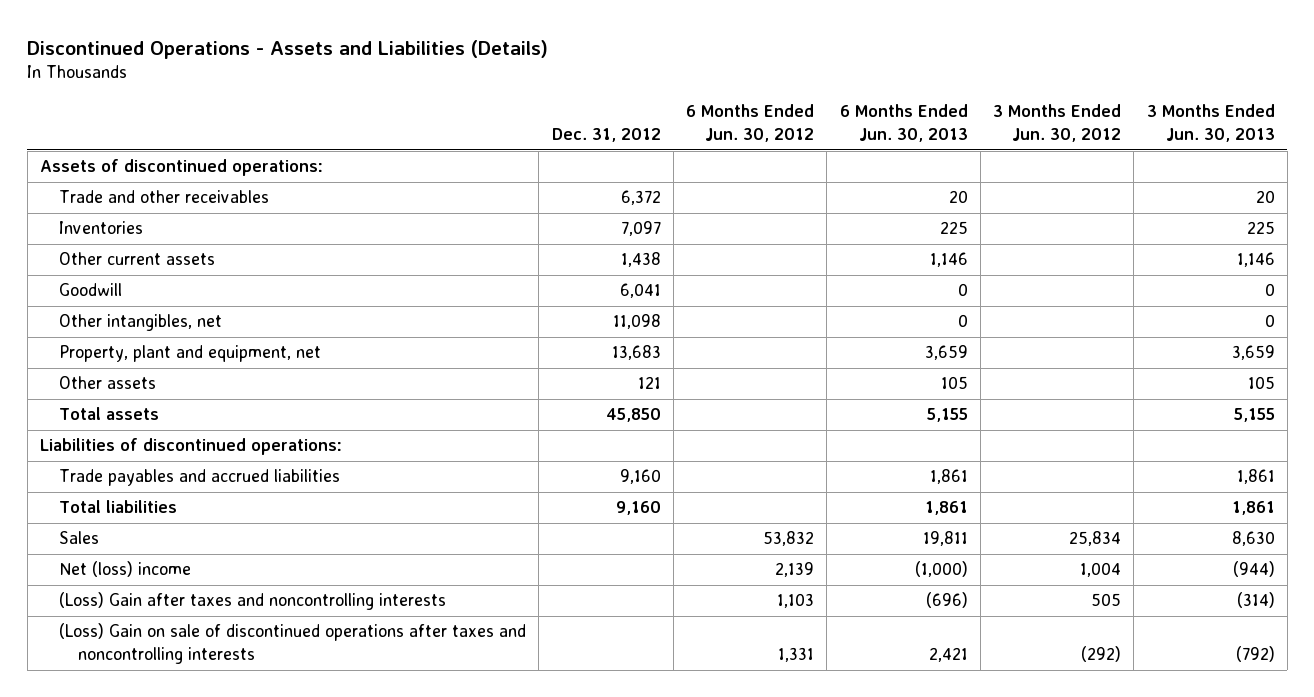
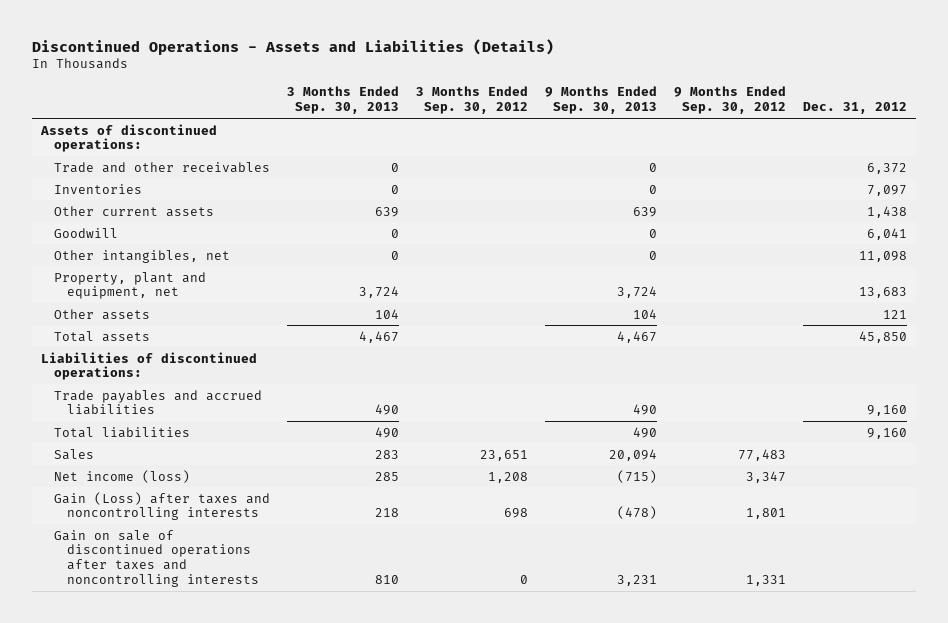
[686,104,815,143] 6 Months Ended Jun. 30, 2012 -> none
[839,104,968,143] 6 Months Ended Jun. 30, 2013 -> none
[993,104,1122,143] 3 Months Ended Jun. 30, 2012 -> none
[1146,104,1275,143] 3 Months Ended Jun. 30, 2013 -> none
none -> [287,86,400,115] 3 Months Ended Sep. 30, 2013
none -> [416,86,529,115] 3 Months Ended Sep. 30, 2012
none -> [545,86,658,115] 9 Months Ended Sep. 30, 2013
none -> [674,86,787,115] 9 Months Ended Sep. 30, 2012
[59,561,192,578] Net (loss) income -> [54,469,191,483] Net income (loss)
[59,592,447,611] (Loss) Gain after taxes and noncontrolling interests -> [54,491,271,521] Gain (Loss) after taxes and noncontrolling interests
[59,623,527,665] (Loss) Gain on sale of discontinued operations after taxes and noncontrolling interests -> [54,529,260,587] Gain on sale of discontinued operations after taxes and noncontrolling interests

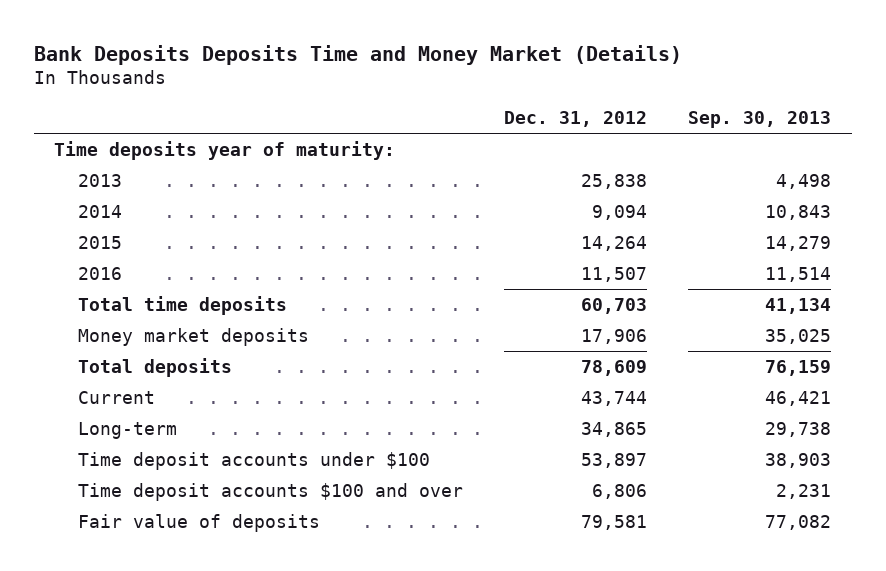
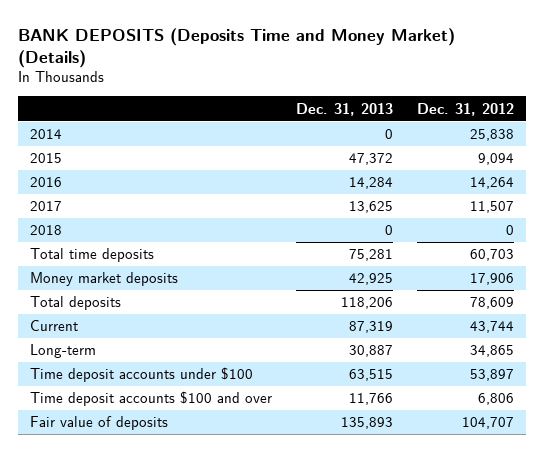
[33,44,682,65] Bank Deposits Deposits Time and Money Market (Details) -> [18,27,456,68] BANK DEPOSITS (Deposits Time and Money Market) (Details)
[688,110,832,128] Sep. 30, 2013 -> none
none -> [296,102,394,116] Dec. 31, 2013
[54,140,396,160] Time deposits year of maturity: -> none
[77,173,122,187] 2013 -> none
[592,204,648,220] 9,094 -> [469,129,514,142] 25,838
[581,235,648,251] 14,264 -> [477,153,514,166] 9,094
[581,266,648,282] 11,507 -> [469,177,514,190] 14,264
none -> [30,201,63,212] 2017
none -> [30,225,63,236] 2018
[581,514,648,530] 79,581 -> [461,417,514,430] 104,707

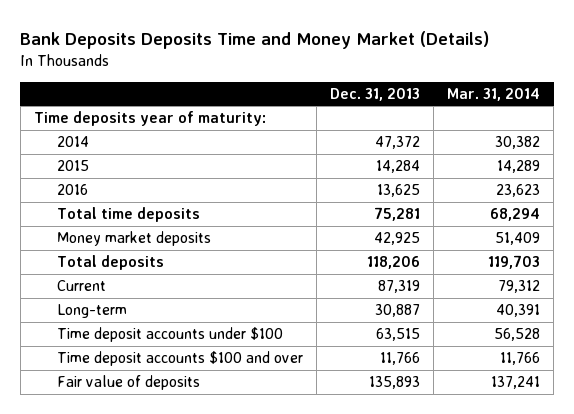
[18,27,456,68] BANK DEPOSITS (Deposits Time and Money Market) (Details) -> [20,30,490,49] Bank Deposits Deposits Time and Money Market (Details)
[416,102,514,116] Dec. 31, 2012 -> none
none -> [447,87,541,101] Mar. 31, 2014
[30,201,63,212] 2017 -> none
[30,225,63,236] 2018 -> none
none -> [33,111,266,127] Time deposits year of maturity:
[385,129,394,140] 0 -> [375,136,421,150] 47,372
[349,153,394,166] 47,372 -> [376,160,421,174] 14,284
[349,177,394,190] 14,284 -> [377,184,421,198] 13,625

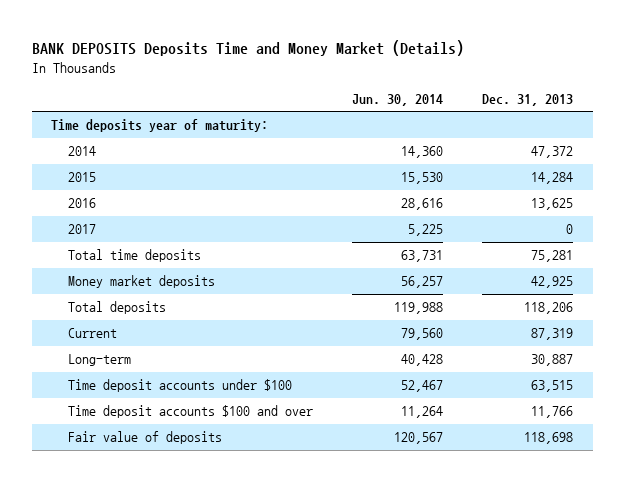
[20,30,490,49] Bank Deposits Deposits Time and Money Market (Details) -> [31,39,464,56] BANK DEPOSITS Deposits Time and Money Market (Details)
[447,87,541,101] Mar. 31, 2014 -> none
none -> [352,93,444,106] Jun. 30, 2014
none -> [68,224,97,235] 2017
[369,376,421,390] 135,893 -> [524,432,574,445] 118,698

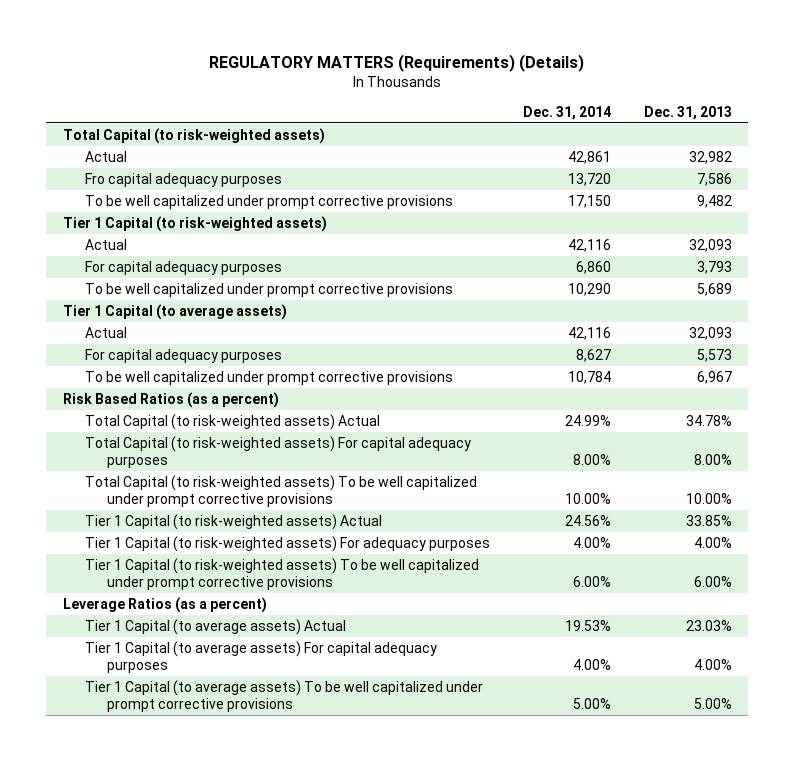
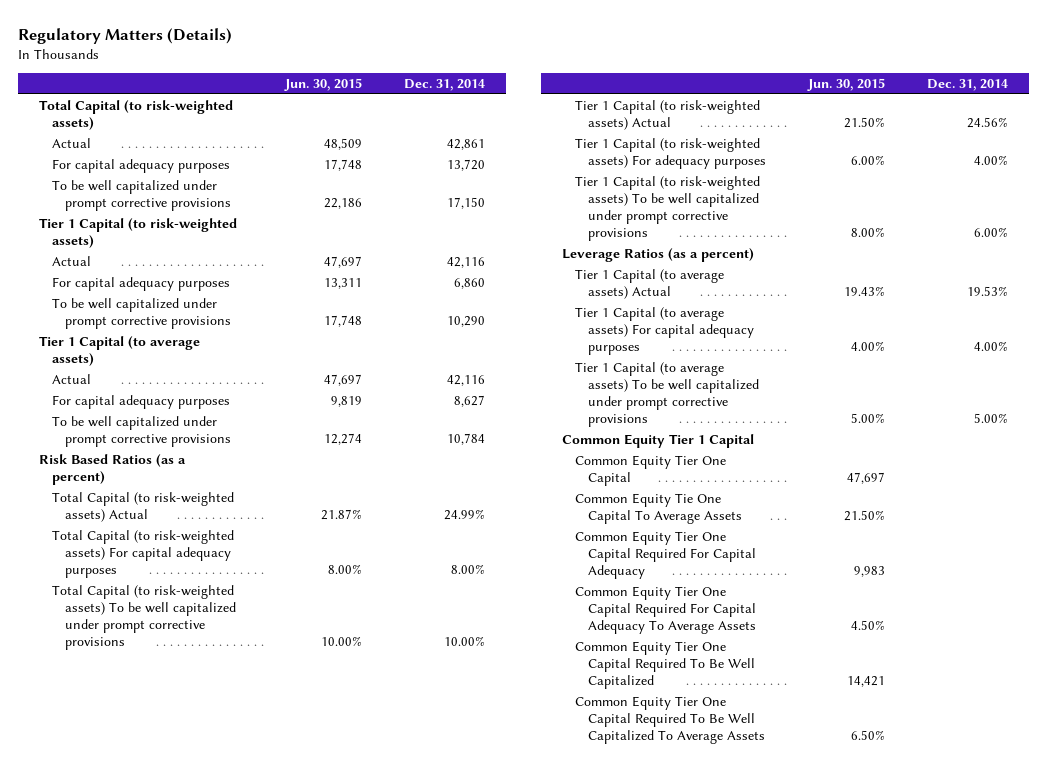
[209,53,585,72] REGULATORY MATTERS (Requirements) (Details) -> [17,27,232,44] Regulatory Matters (Details)
[643,105,732,120] Dec. 31, 2013 -> none
none -> [283,77,362,91] Jun. 30, 2015
[84,172,282,187] Fro capital adequacy purposes -> [51,158,230,173] For capital adequacy purposes
none -> [562,433,755,448] Common Equity Tier 1 Capital
none -> [575,454,727,486] Common Equity Tier One Capital
none -> [575,492,743,524] Common Equity Tie One Capital To Average Assets
none -> [575,530,757,579] Common Equity Tier One Capital Required For Capital Adequacy
none -> [575,585,757,634] Common Equity Tier One Capital Required For Capital Adequacy To Average Assets
none -> [575,640,756,689] Common Equity Tier One Capital Required To Be Well Capitalized
none -> [575,695,766,744] Common Equity Tier One Capital Required To Be Well Capitalized To Average Assets

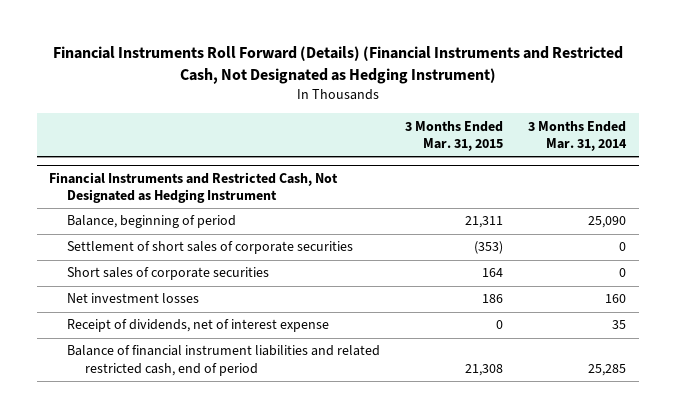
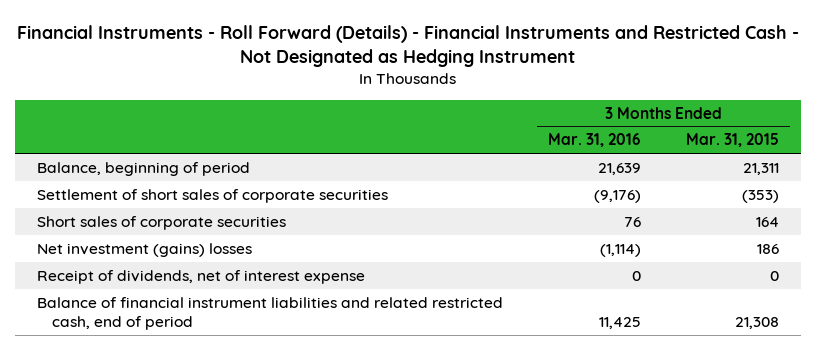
[52,46,623,85] Financial Instruments Roll Forward (Details) (Financial Instruments and Restricted Cash, Not Designated as Hedging Instrument) -> [17,24,800,68] Financial Instruments - Roll Forward (Details) - Financial Instruments and Restricted Cash - Not Designated as Hedging Instrument
[528,120,628,151] 3 Months Ended Mar. 31, 2014 -> none
none -> [548,133,642,148] Mar. 31, 2016
[49,172,339,204] Financial Instruments and Restricted Cash, Not Designated as Hedging Instrument -> none
[67,293,200,304] Net investment losses -> [37,242,253,257] Net investment (gains) losses

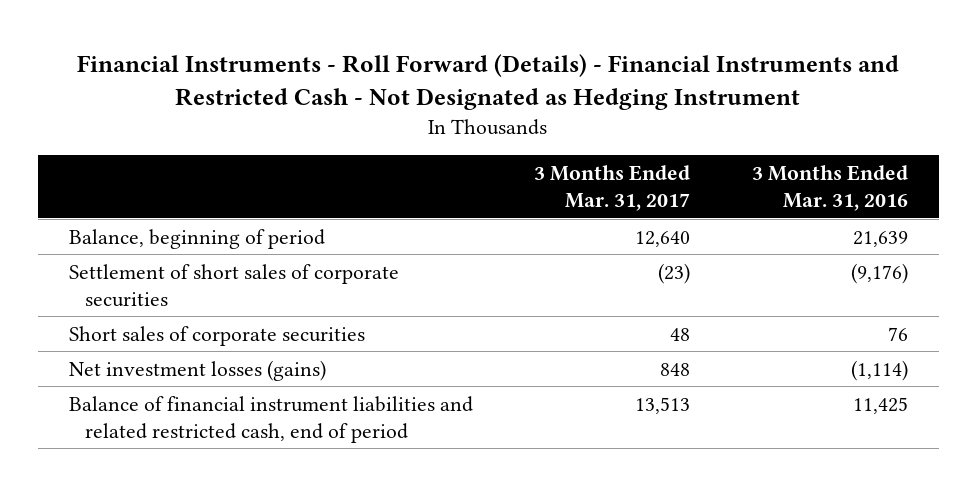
[686,133,780,148] Mar. 31, 2015 -> none
none -> [534,164,691,212] 3 Months Ended Mar. 31, 2017
[37,269,366,284] Receipt of dividends, net of interest expense -> none
[37,242,253,257] Net investment (gains) losses -> [68,359,326,381] Net investment losses (gains)

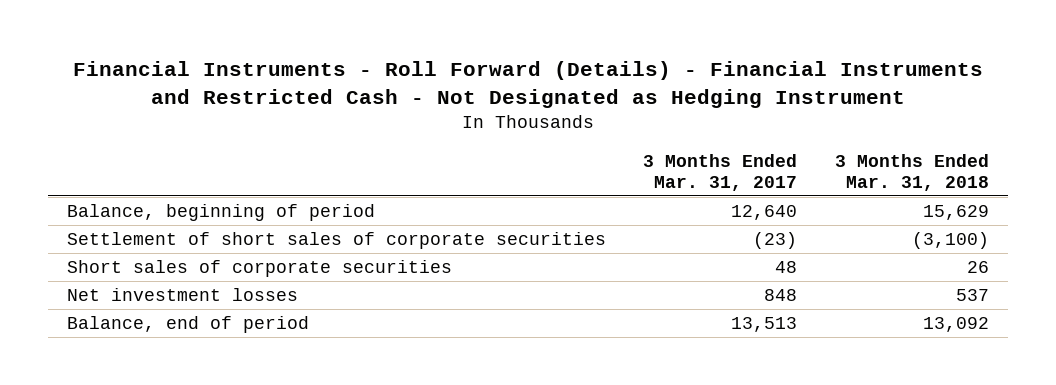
[751,164,908,212] 3 Months Ended Mar. 31, 2016 -> none
none -> [835,153,990,191] 3 Months Ended Mar. 31, 2018
[68,359,326,381] Net investment losses (gains) -> [66,287,298,301] Net investment losses
[68,395,473,443] Balance of financial instrument liabilities and related restricted cash, end of period -> [66,315,309,333] Balance, end of period

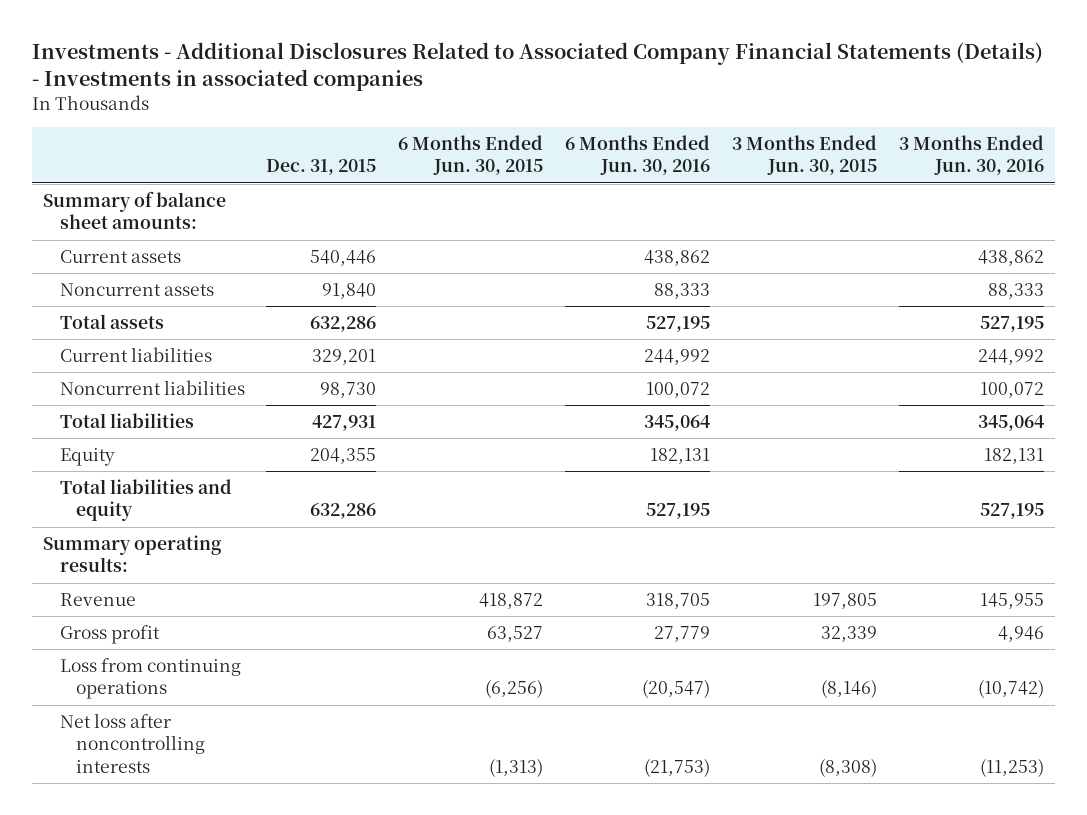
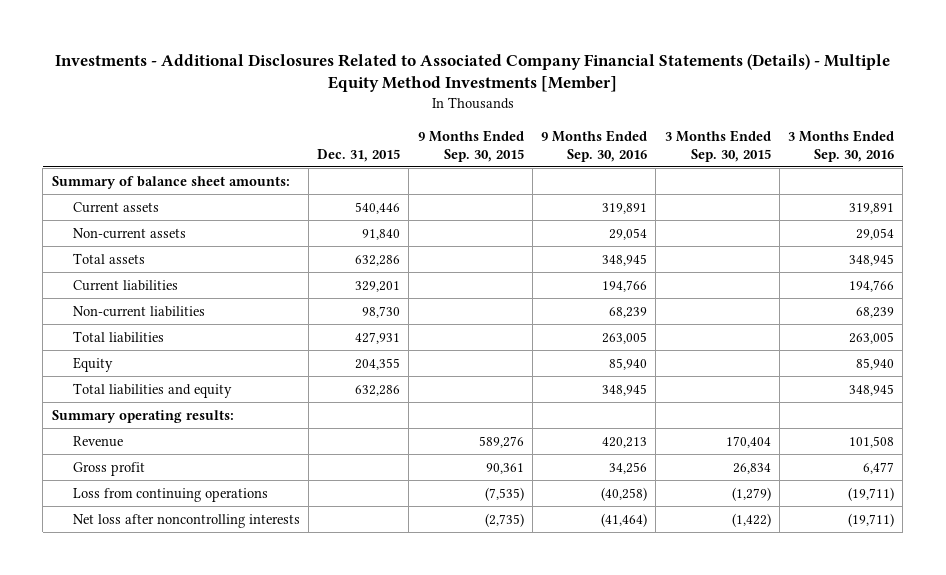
[32,42,1044,92] Investments - Additional Disclosures Related to Associated Company Financial Statements (Details) - Investments in associated companies -> [54,53,890,93] Investments - Additional Disclosures Related to Associated Company Financial Statements (Details) - Multiple Equity Method Investments [Member]
[398,134,544,176] 6 Months Ended Jun. 30, 2015 -> none
[565,134,711,176] 6 Months Ended Jun. 30, 2016 -> none
[731,134,877,176] 3 Months Ended Jun. 30, 2015 -> none
[898,134,1044,176] 3 Months Ended Jun. 30, 2016 -> none
none -> [417,129,524,162] 9 Months Ended Sep. 30, 2015
none -> [541,129,648,162] 9 Months Ended Sep. 30, 2016
none -> [664,129,771,162] 3 Months Ended Sep. 30, 2015
none -> [788,129,895,162] 3 Months Ended Sep. 30, 2016
[59,283,214,297] Noncurrent assets -> [72,227,186,239] Non-current assets
[59,380,245,396] Noncurrent liabilities -> [72,305,205,317] Non-current liabilities

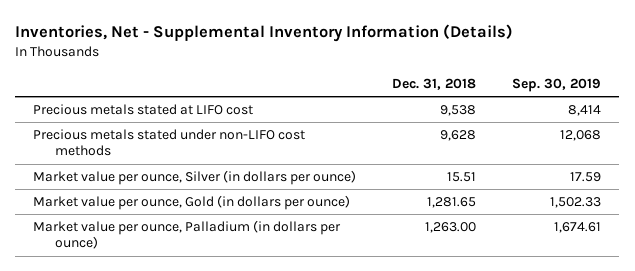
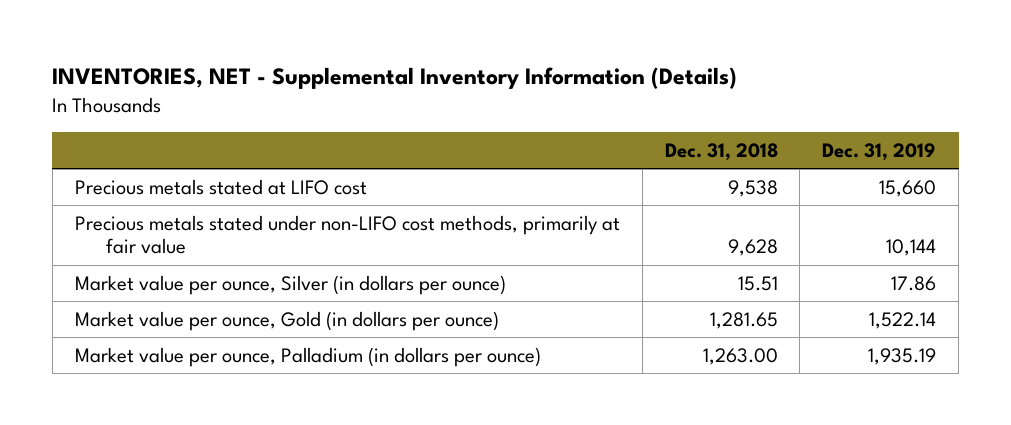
[15,24,514,43] Inventories, Net - Supplemental Inventory Information (Details) -> [52,67,738,90] INVENTORIES, NET - Supplemental Inventory Information (Details)
[512,77,602,92] Sep. 30, 2019 -> none
none -> [822,142,937,161] Dec. 31, 2019
[33,129,306,157] Precious metals stated under non-LIFO cost methods -> [74,214,620,255] Precious metals stated under non-LIFO cost methods, primarily at fair value

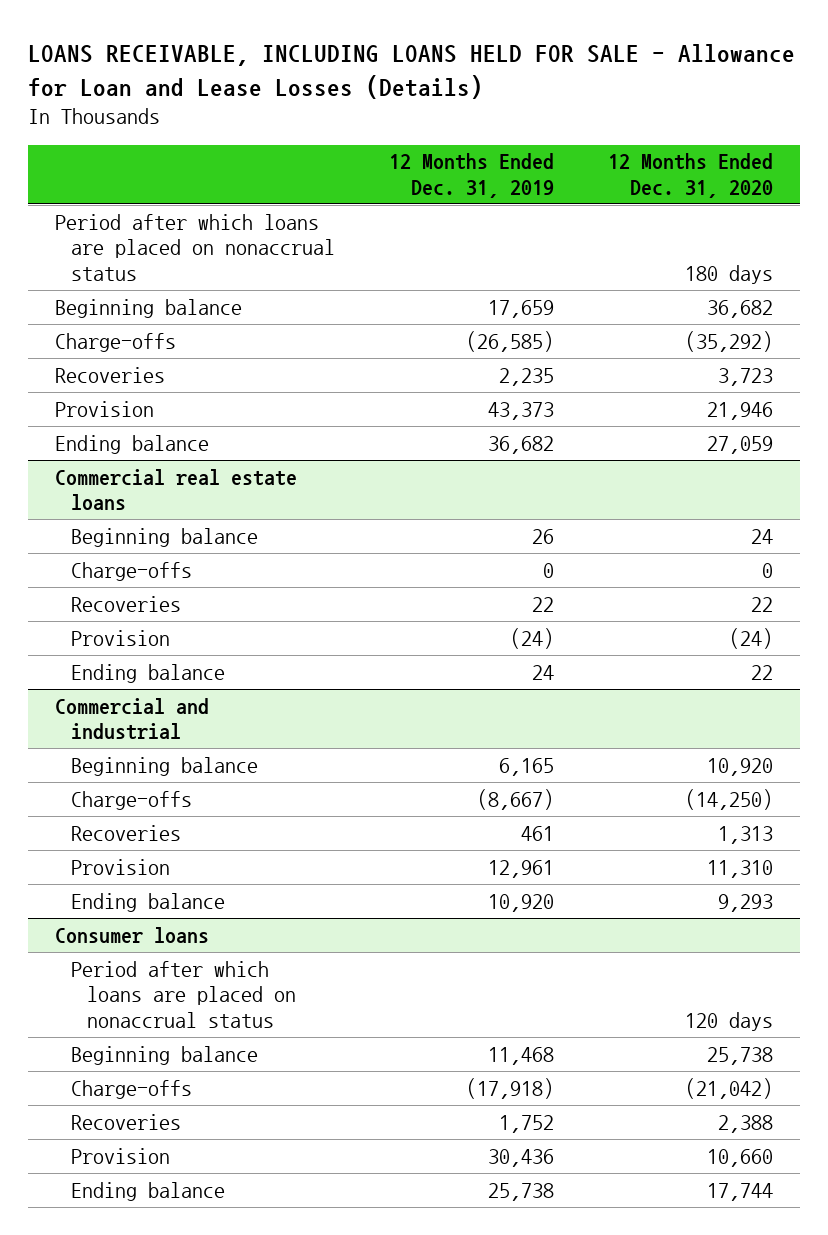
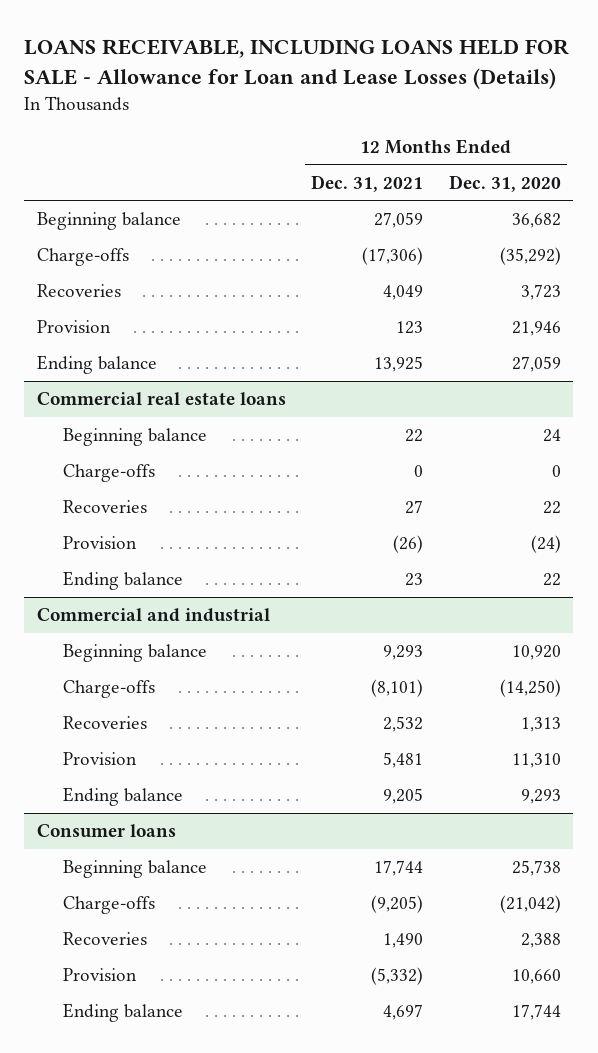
[388,153,554,199] 12 Months Ended Dec. 31, 2019 -> none
none -> [311,174,424,192] Dec. 31, 2021
[55,213,335,281] Period after which loans are placed on nonaccrual status -> none
[70,960,296,1028] Period after which loans are placed on nonaccrual status -> none

